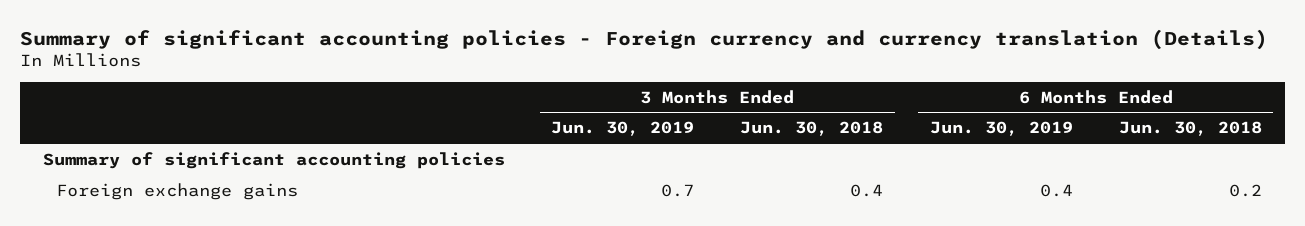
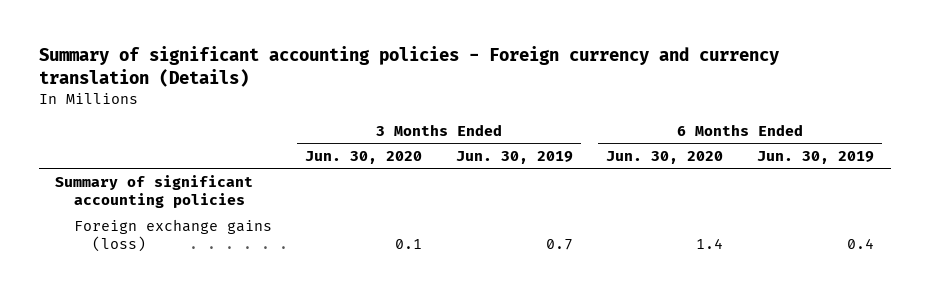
[740,121,884,137] Jun. 30, 2018 -> none
[1118,121,1262,137] Jun. 30, 2018 -> none
none -> [305,150,423,164] Jun. 30, 2020
none -> [606,150,724,164] Jun. 30, 2020
[55,182,298,200] Foreign exchange gains -> [73,218,272,253] Foreign exchange gains (loss)

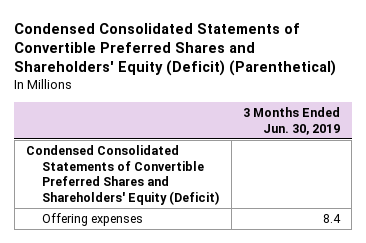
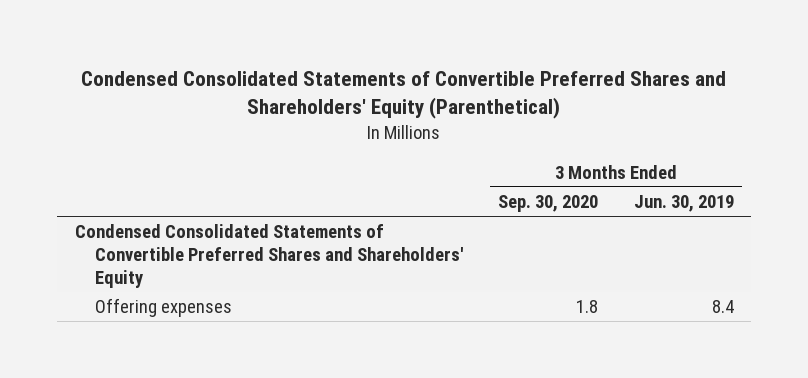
[14,22,337,77] Condensed Consolidated Statements of Convertible Preferred Shares and Shareholders' Equity (Deficit) (Parenthetical) -> [81,70,727,120] Condensed Consolidated Statements of Convertible Preferred Shares and Shareholders' Equity (Parenthetical)
none -> [498,195,599,213] Sep. 30, 2020
[25,145,220,206] Condensed Consolidated Statements of Convertible Preferred Shares and Shareholders' Equity (Deficit) -> [74,224,464,288] Condensed Consolidated Statements of Convertible Preferred Shares and Shareholders' Equity

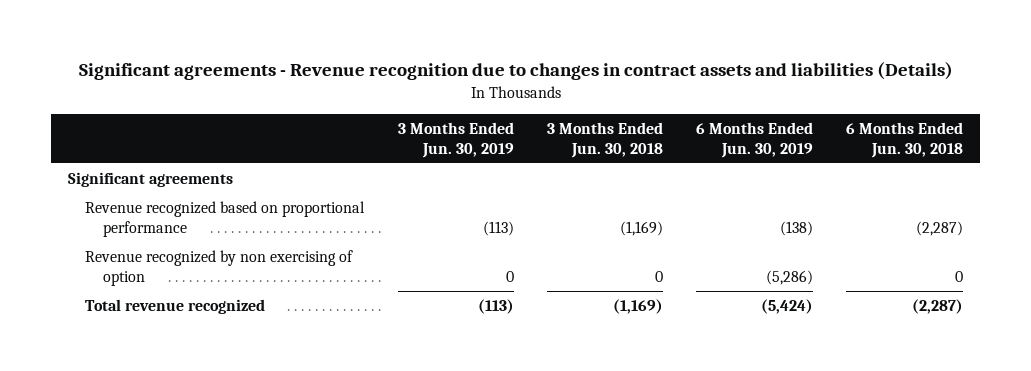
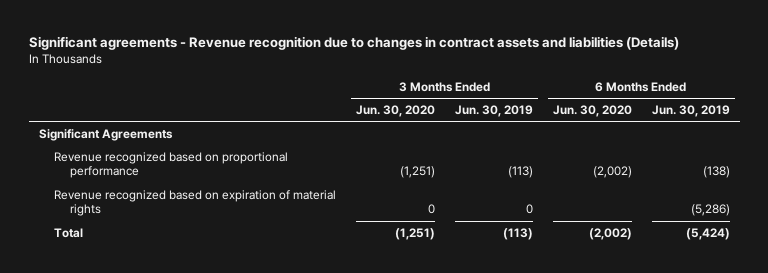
[546,121,663,158] 3 Months Ended Jun. 30, 2018 -> none
[846,121,964,158] 6 Months Ended Jun. 30, 2018 -> none
none -> [356,104,436,117] Jun. 30, 2020
none -> [552,104,632,117] Jun. 30, 2020
[67,171,233,187] Significant agreements -> [38,128,173,141] Significant Agreements
[85,249,354,286] Revenue recognized by non exercising of option -> [54,189,337,217] Revenue recognized based on expiration of material rights
[85,298,266,314] Total revenue recognized -> [54,227,84,238] Total

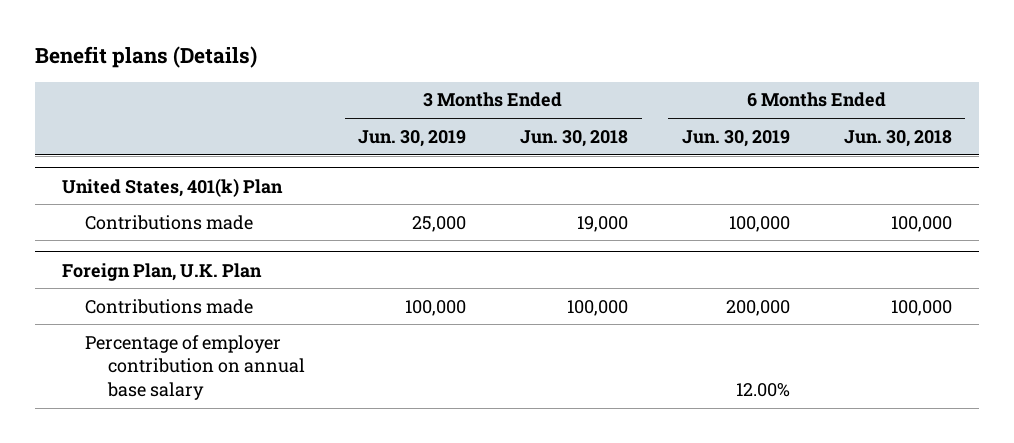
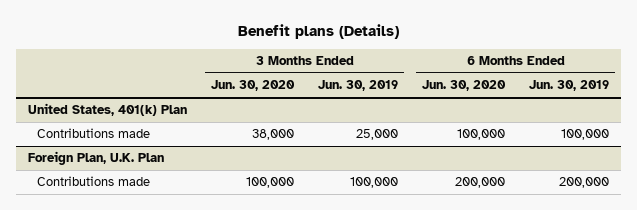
[520,129,629,147] Jun. 30, 2018 -> none
[843,129,952,147] Jun. 30, 2018 -> none
none -> [211,80,296,92] Jun. 30, 2020
none -> [422,80,507,92] Jun. 30, 2020
[84,334,305,400] Percentage of employer contribution on annual base salary -> none

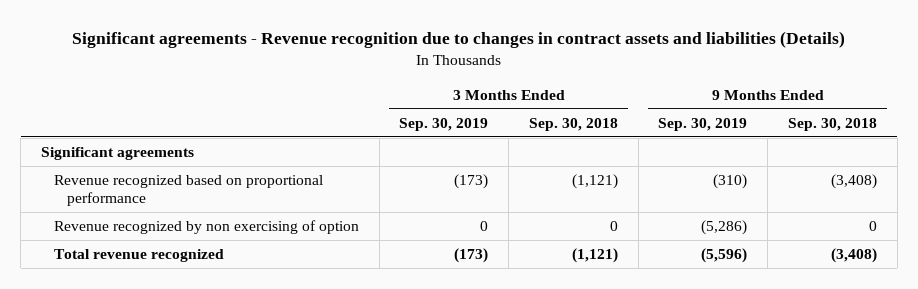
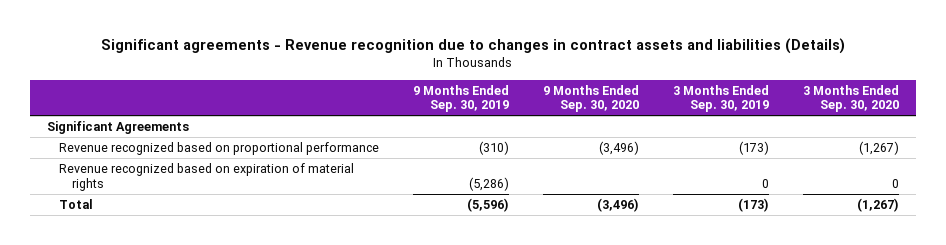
[528,117,618,131] Sep. 30, 2018 -> none
[787,117,877,131] Sep. 30, 2018 -> none
none -> [543,84,640,113] 9 Months Ended Sep. 30, 2020
none -> [802,84,899,113] 3 Months Ended Sep. 30, 2020
[40,147,194,161] Significant agreements -> [47,121,190,135] Significant Agreements
[53,220,359,235] Revenue recognized by non exercising of option -> [59,163,355,191] Revenue recognized based on expiration of material rights
[53,249,224,263] Total revenue recognized -> [59,199,94,210] Total

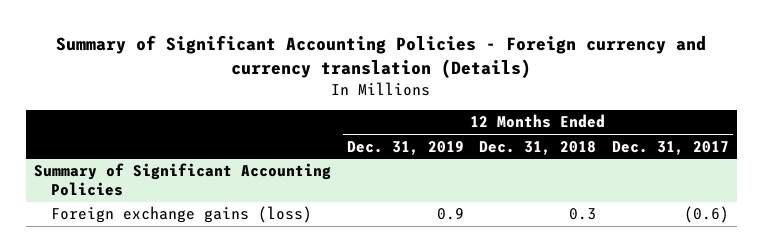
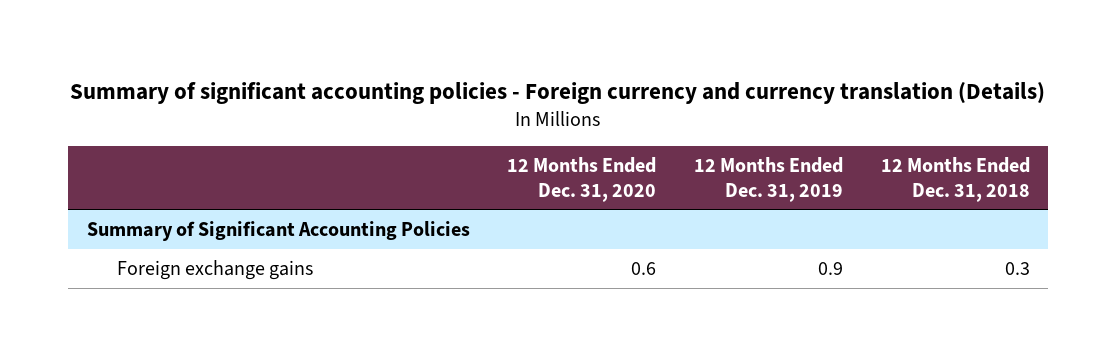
[56,35,707,78] Summary of Significant Accounting Policies - Foreign currency and currency translation (Details) -> [70,81,1046,104] Summary of significant accounting policies - Foreign currency and currency translation (Details)
[611,140,729,155] Dec. 31, 2017 -> none
none -> [507,157,657,202] 12 Months Ended Dec. 31, 2020
[51,206,313,224] Foreign exchange gains (loss) -> [116,260,313,281] Foreign exchange gains

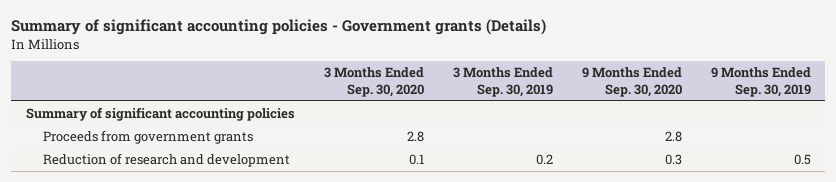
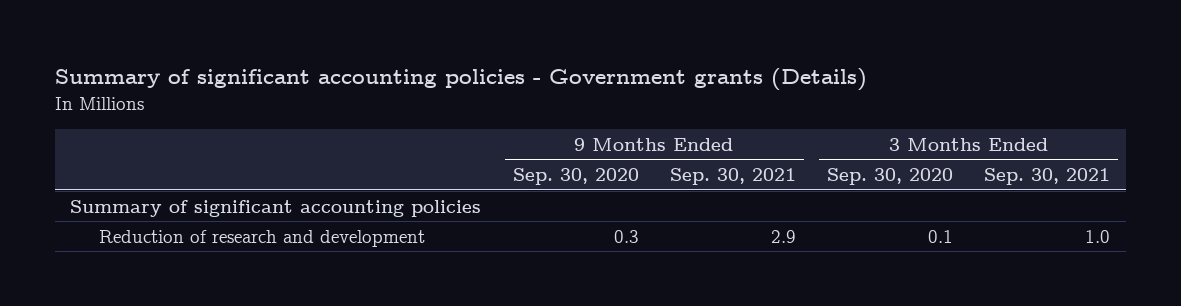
[452,67,553,97] 3 Months Ended Sep. 30, 2019 -> none
[710,67,811,97] 9 Months Ended Sep. 30, 2019 -> none
none -> [669,168,796,186] Sep. 30, 2021
none -> [984,168,1111,186] Sep. 30, 2021
[42,130,253,145] Proceeds from government grants -> none

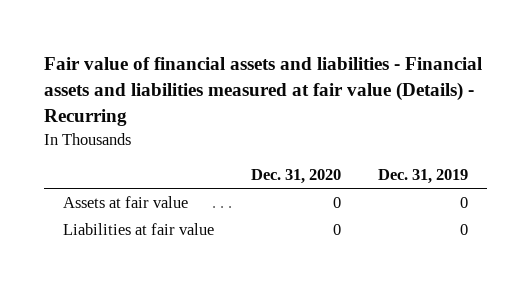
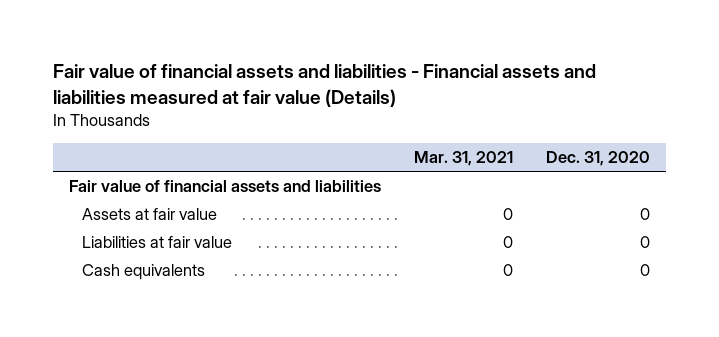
[44,57,483,127] Fair value of financial assets and liabilities - Financial assets and liabilities measured at fair value (Details) - Recurring -> [52,64,596,108] Fair value of financial assets and liabilities - Financial assets and liabilities measured at fair value (Details)
[378,169,469,185] Dec. 31, 2019 -> none
none -> [414,151,514,167] Mar. 31, 2021
none -> [69,180,382,193] Fair value of financial assets and liabilities
none -> [82,264,206,281] Cash equivalents

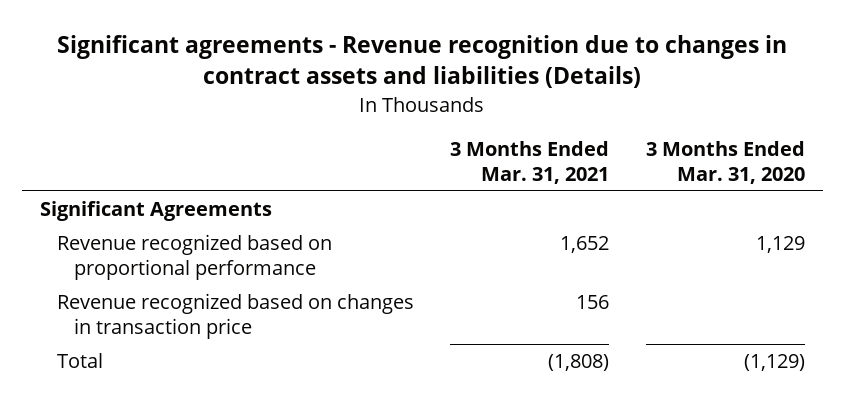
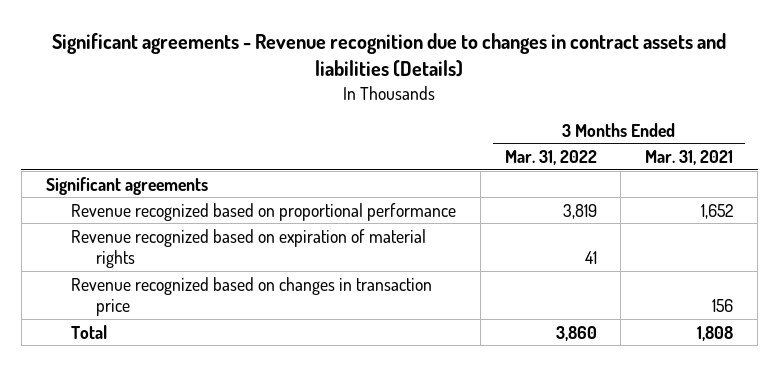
[645,141,805,184] 3 Months Ended Mar. 31, 2020 -> none
none -> [504,150,597,166] Mar. 31, 2022
[40,201,273,222] Significant Agreements -> [45,176,208,195] Significant agreements
none -> [71,228,427,268] Revenue recognized based on expiration of material rights
[548,354,610,372] (1,808) -> [697,325,734,341] 1,808

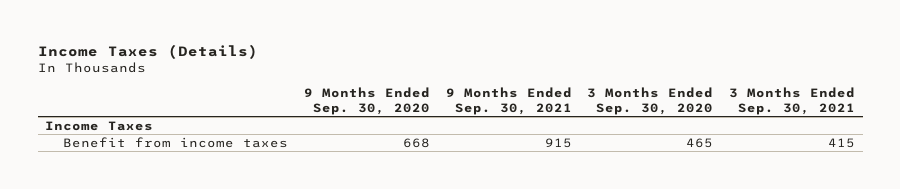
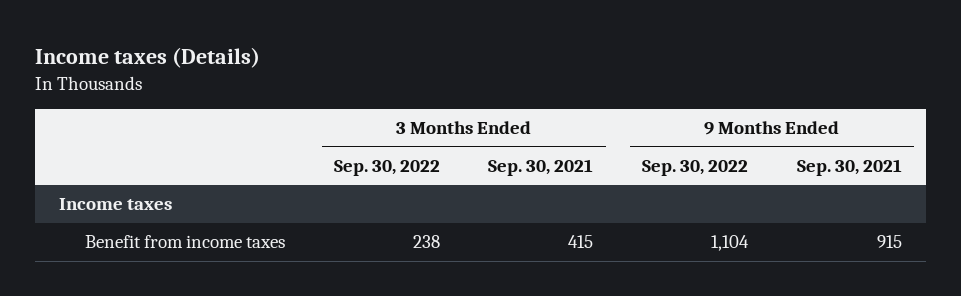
[37,44,258,60] Income Taxes (Details) -> [34,47,260,69] Income taxes (Details)
[304,87,431,115] 9 Months Ended Sep. 30, 2020 -> none
[587,87,714,115] 3 Months Ended Sep. 30, 2020 -> none
none -> [333,160,440,177] Sep. 30, 2022
none -> [642,160,749,177] Sep. 30, 2022
[45,120,154,131] Income Taxes -> [59,198,173,211] Income taxes

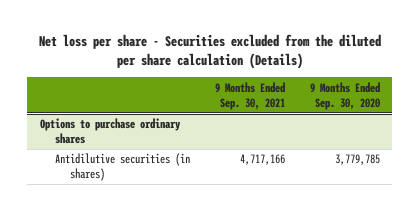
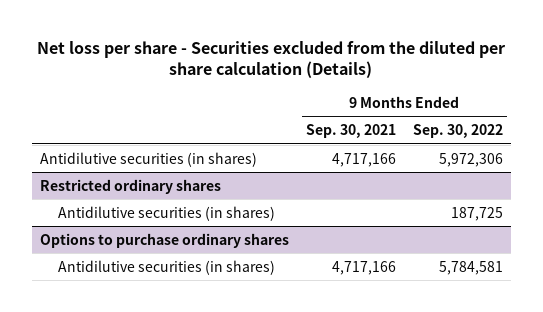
[309,81,380,110] 9 Months Ended Sep. 30, 2020 -> none
none -> [412,124,503,139] Sep. 30, 2022
none -> [40,151,258,167] Antidilutive securities (in shares)
none -> [40,178,222,194] Restricted ordinary shares
none -> [57,205,275,221] Antidilutive securities (in shares)

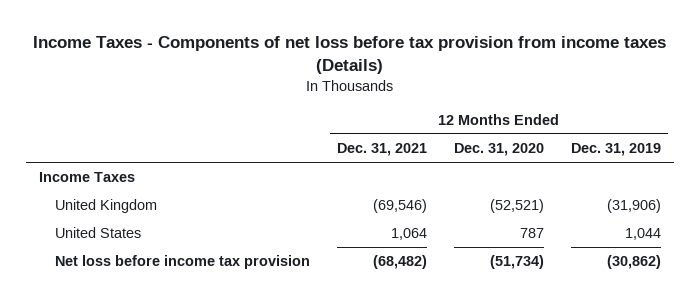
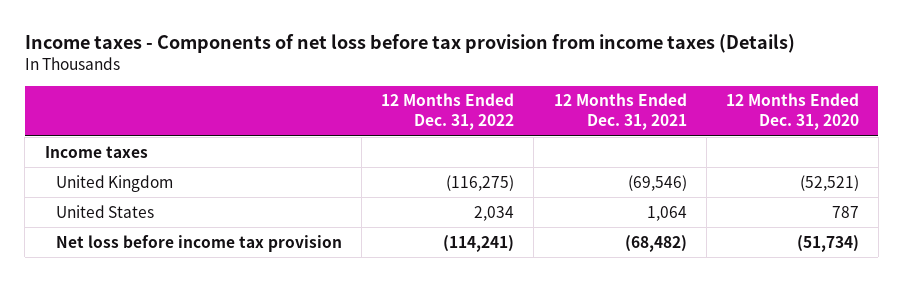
[32,36,666,75] Income Taxes - Components of net loss before tax provision from income taxes (Details) -> [24,34,795,54] Income taxes - Components of net loss before tax provision from income taxes (Details)
[570,143,661,157] Dec. 31, 2019 -> none
none -> [381,93,515,131] 12 Months Ended Dec. 31, 2022
[39,172,136,183] Income Taxes -> [44,145,148,158] Income taxes

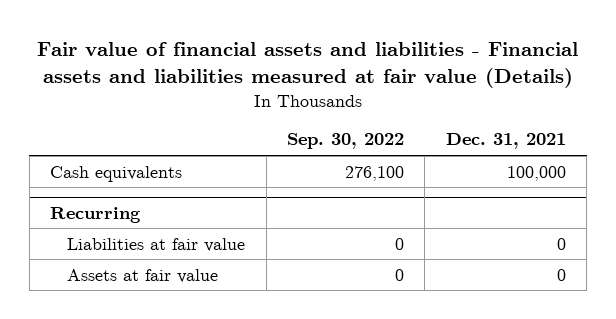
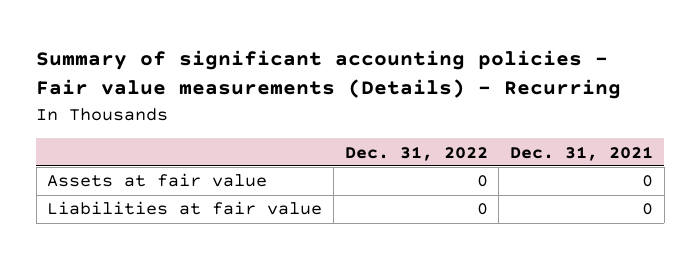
[37,42,579,89] Fair value of financial assets and liabilities - Financial assets and liabilities measured at fair value (Details) -> [36,50,622,100] Summary of significant accounting policies - Fair value measurements (Details) - Recurring
[287,133,405,150] Sep. 30, 2022 -> none
none -> [344,145,488,161] Dec. 31, 2022
[50,165,183,182] Cash equivalents -> none
[50,206,142,223] Recurring -> none
[67,237,246,252] Liabilities at fair value -> none
none -> [47,201,323,216] Liabilities at fair value

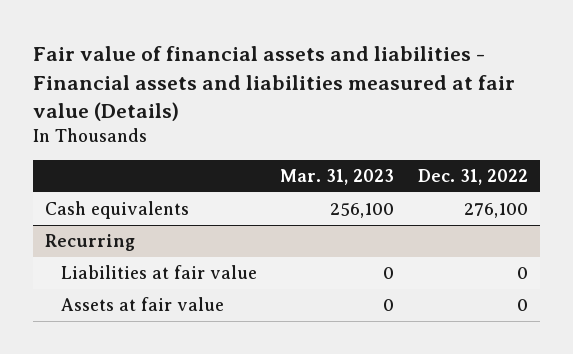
[36,50,622,100] Summary of significant accounting policies - Fair value measurements (Details) - Recurring -> [33,46,516,121] Fair value of financial assets and liabilities - Financial assets and liabilities measured at fair value (Details)
[509,145,653,161] Dec. 31, 2021 -> none
none -> [280,169,395,186] Mar. 31, 2023
[47,173,268,188] Assets at fair value -> none
none -> [45,201,190,220] Cash equivalents
none -> [45,234,136,252] Recurring
none -> [60,297,224,312] Assets at fair value

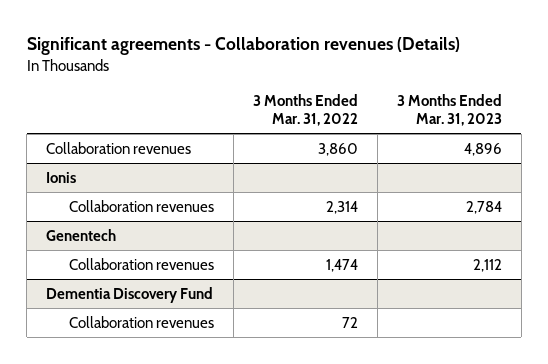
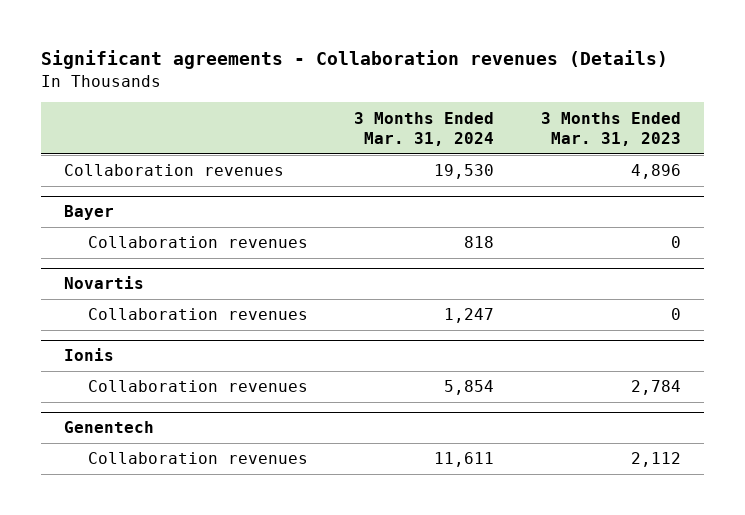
[252,93,358,126] 3 Months Ended Mar. 31, 2022 -> none
none -> [354,111,495,146] 3 Months Ended Mar. 31, 2024
none -> [64,205,115,221] Bayer
none -> [87,236,308,249] Collaboration revenues
none -> [64,276,145,290] Novartis
none -> [87,308,308,321] Collaboration revenues
[46,286,214,303] Dementia Discovery Fund -> none
[69,315,215,328] Collaboration revenues -> none

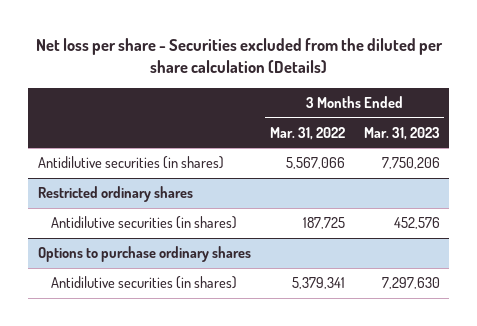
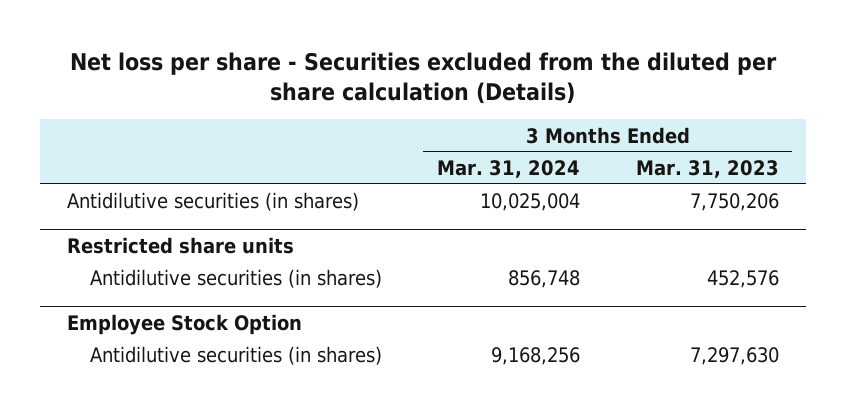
[269,126,345,140] Mar. 31, 2022 -> none
none -> [437,159,581,178] Mar. 31, 2024
[37,186,193,203] Restricted ordinary shares -> [67,236,295,254] Restricted share units
[37,246,251,263] Options to purchase ordinary shares -> [67,313,303,335] Employee Stock Option

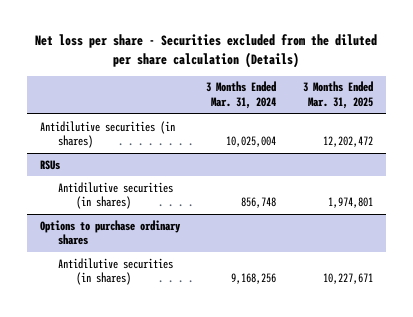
[635,159,779,178] Mar. 31, 2023 -> none
none -> [303,81,374,109] 3 Months Ended Mar. 31, 2025
[67,236,295,254] Restricted share units -> [39,159,60,170] RSUs
[67,313,303,335] Employee Stock Option -> [39,219,181,246] Options to purchase ordinary shares

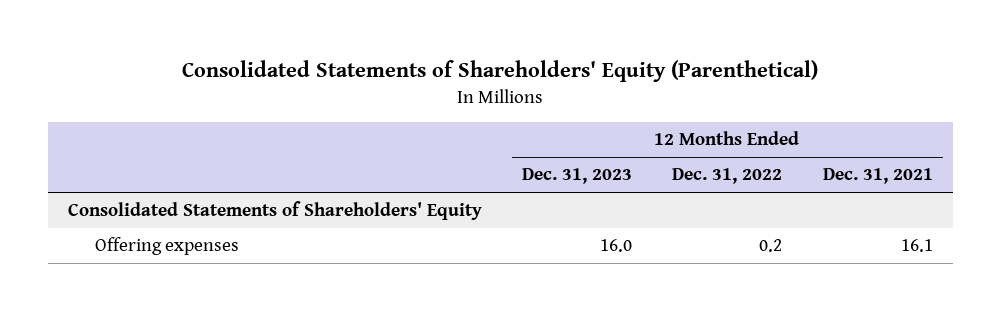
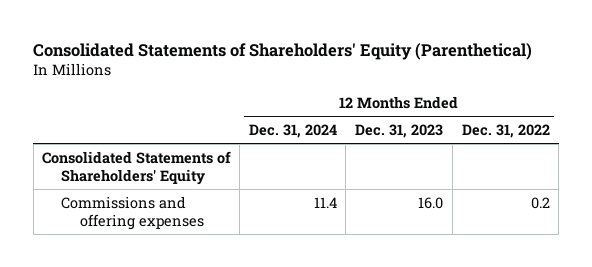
[822,168,933,185] Dec. 31, 2021 -> none
none -> [248,123,337,138] Dec. 31, 2024
[95,237,240,256] Offering expenses -> [61,195,204,230] Commissions and offering expenses

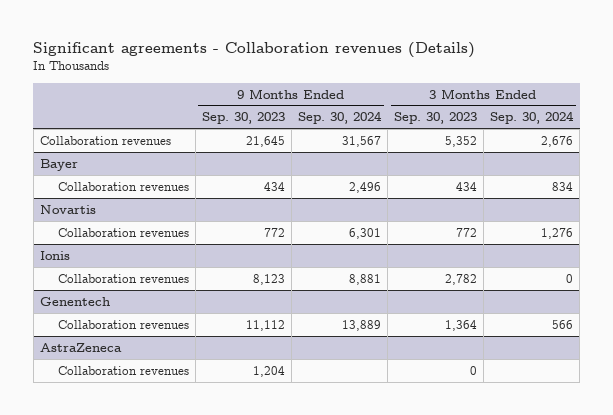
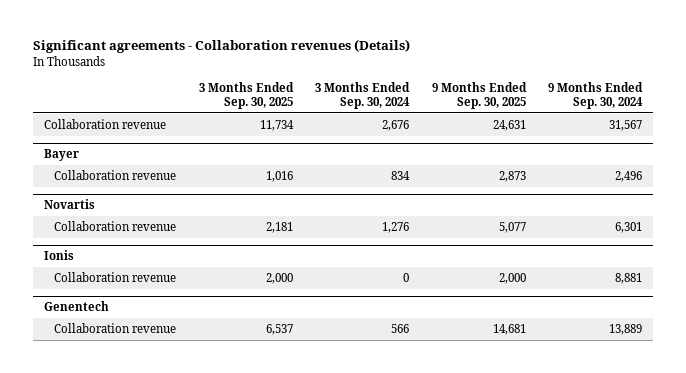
[201,112,285,125] Sep. 30, 2023 -> none
[393,112,477,125] Sep. 30, 2023 -> none
none -> [198,81,294,110] 3 Months Ended Sep. 30, 2025
none -> [431,81,527,110] 9 Months Ended Sep. 30, 2025
[39,135,171,145] Collaboration revenues -> [44,118,167,129] Collaboration revenue
[57,181,189,191] Collaboration revenues -> [53,169,176,180] Collaboration revenue
[57,227,189,237] Collaboration revenues -> [53,220,176,231] Collaboration revenue
[57,273,189,283] Collaboration revenues -> [53,271,176,282] Collaboration revenue
[39,342,122,352] AstraZeneca -> none
[57,365,189,375] Collaboration revenues -> none
[57,319,189,329] Collaboration revenues -> [53,322,176,333] Collaboration revenue

